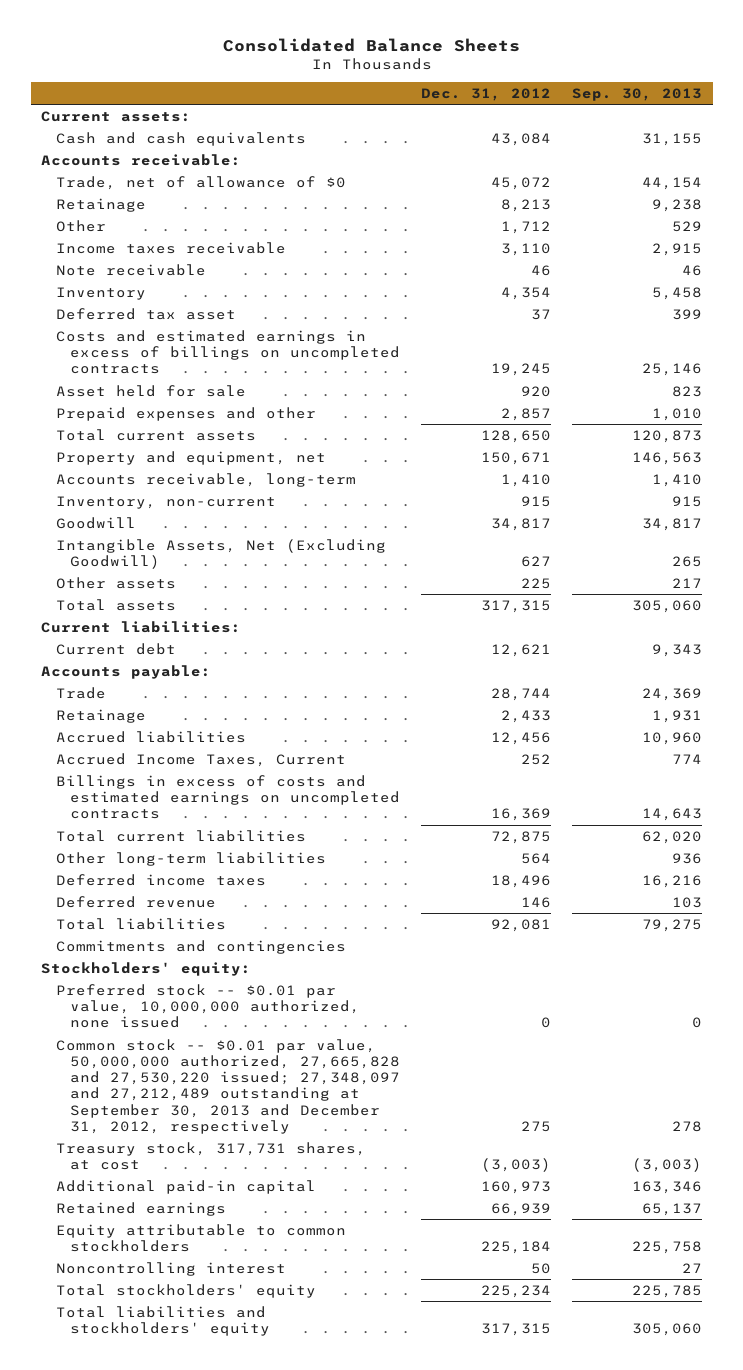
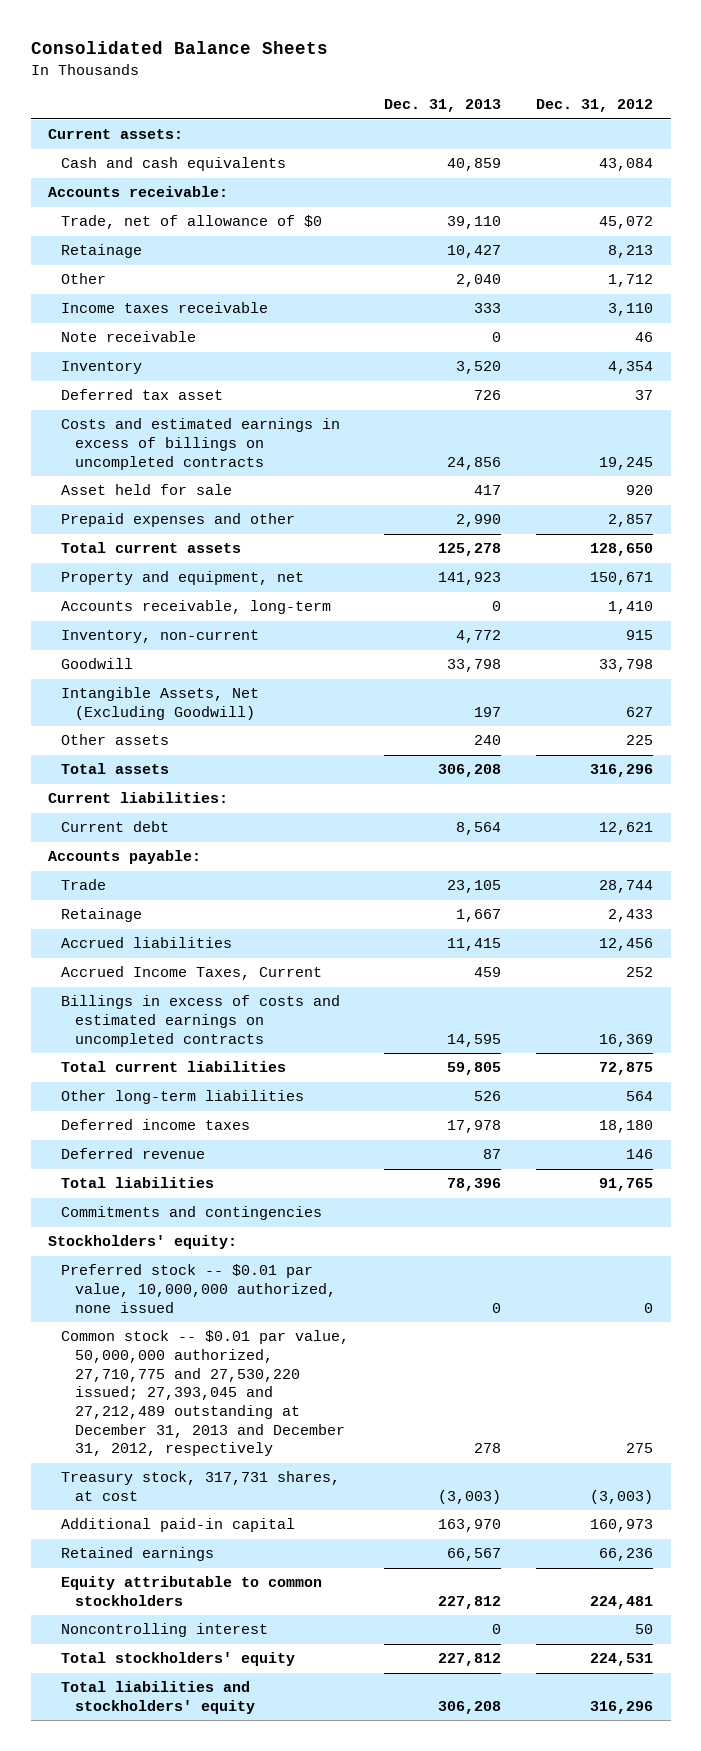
[572,88,703,102] Sep. 30, 2013 -> none
none -> [384,99,502,113] Dec. 31, 2013
[491,517,552,531] 34,817 -> [599,659,654,673] 33,798
[481,599,552,613] 317,315 -> [590,764,654,778] 316,296
[491,874,552,888] 18,496 -> [599,1120,654,1134] 18,180
[491,918,552,932] 92,081 -> [599,1178,654,1192] 91,765
[55,1038,401,1134] Common stock -- $0.01 par value, 50,000,000 authorized, 27,665,828 and 27,530,220 issued; 27,348,097 and 27,212,489 outstanding at September 30, 2013 and December 31, 2012, respectively -> [61,1330,350,1457] Common stock -- $0.01 par value, 50,000,000 authorized, 27,710,775 and 27,530,220 issued; 27,393,045 and 27,212,489 outstanding at December 31, 2013 and December 31, 2012, respectively
[491,1202,552,1216] 66,939 -> [599,1548,654,1562] 66,236
[481,1240,552,1254] 225,184 -> [590,1596,654,1610] 224,481
[481,1284,552,1298] 225,234 -> [590,1653,654,1667] 224,531
[481,1322,552,1336] 317,315 -> [590,1701,654,1715] 316,296

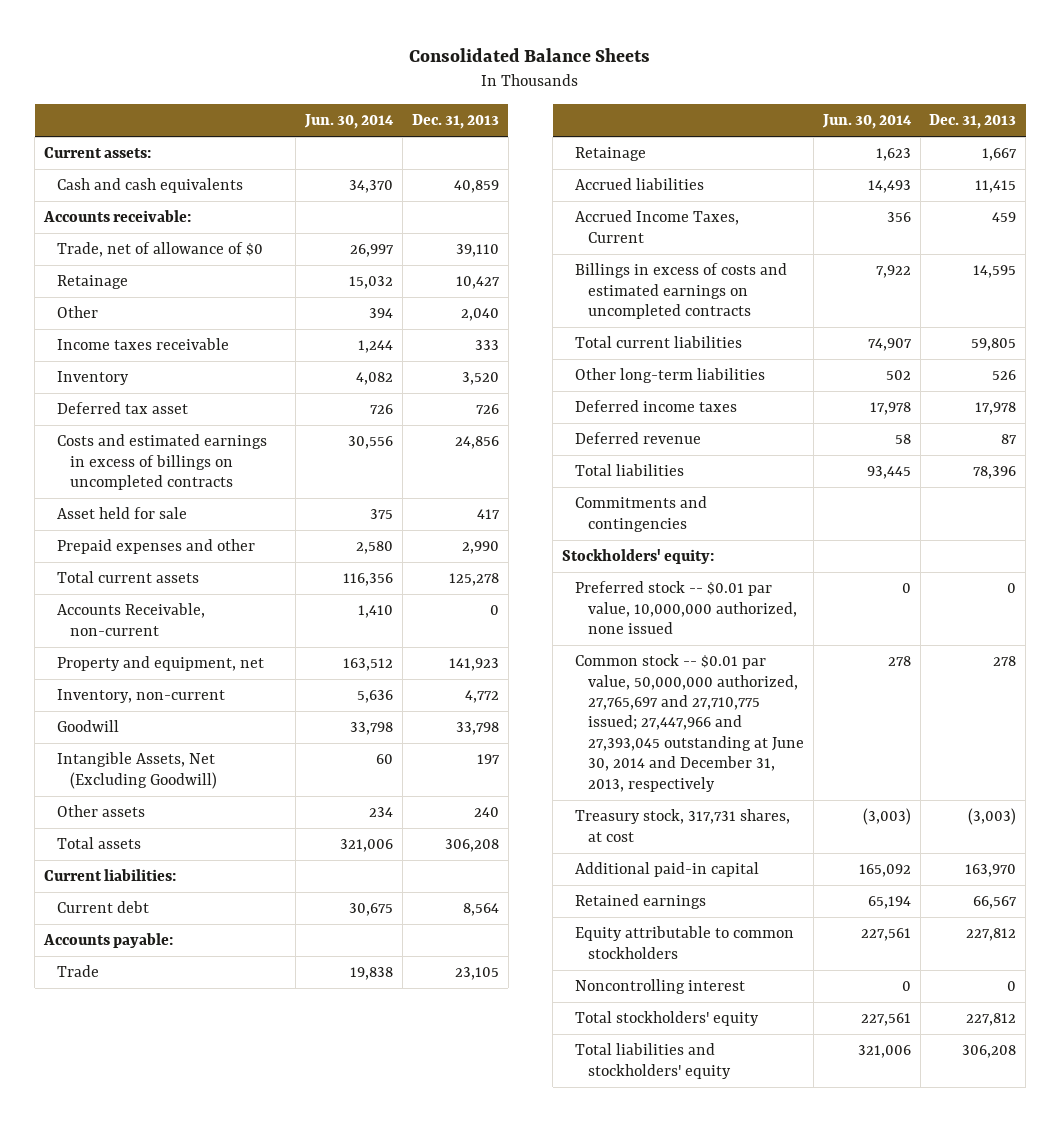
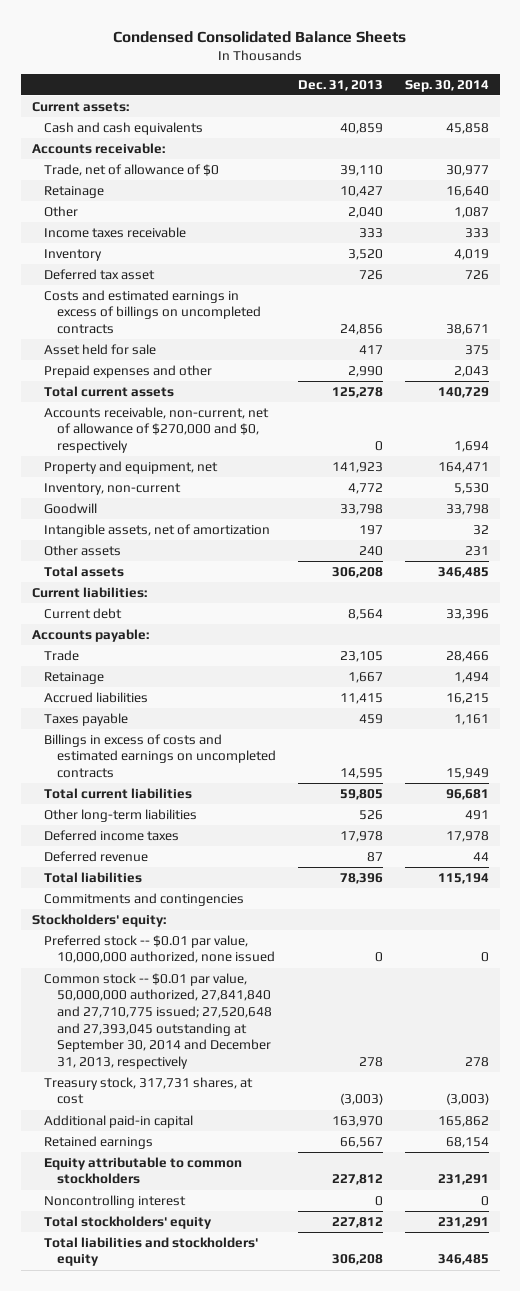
[409,48,651,63] Consolidated Balance Sheets -> [113,30,407,43] Condensed Consolidated Balance Sheets
[303,114,394,130] Jun. 30, 2014 -> none
none -> [404,79,489,92] Sep. 30, 2014
[57,603,206,636] Accounts Receivable, non-current -> [44,406,270,454] Accounts receivable, non-current, net of allowance of $270,000 and $0, respectively
[57,752,218,789] Intangible Assets, Net (Excluding Goodwill) -> [44,523,271,537] Intangible assets, net of amortization
[574,210,739,243] Accrued Income Taxes, Current -> [44,712,129,726] Taxes payable
[574,654,804,792] Common stock -- $0.01 par value, 50,000,000 authorized, 27,765,697 and 27,710,775 issued; 27,447,966 and 27,393,045 outstanding at June 30, 2014 and December 31, 2013, respectively -> [44,972,272,1069] Common stock -- $0.01 par value, 50,000,000 authorized, 27,841,840 and 27,710,775 issued; 27,520,648 and 27,393,045 outstanding at September 30, 2014 and December 31, 2013, respectively

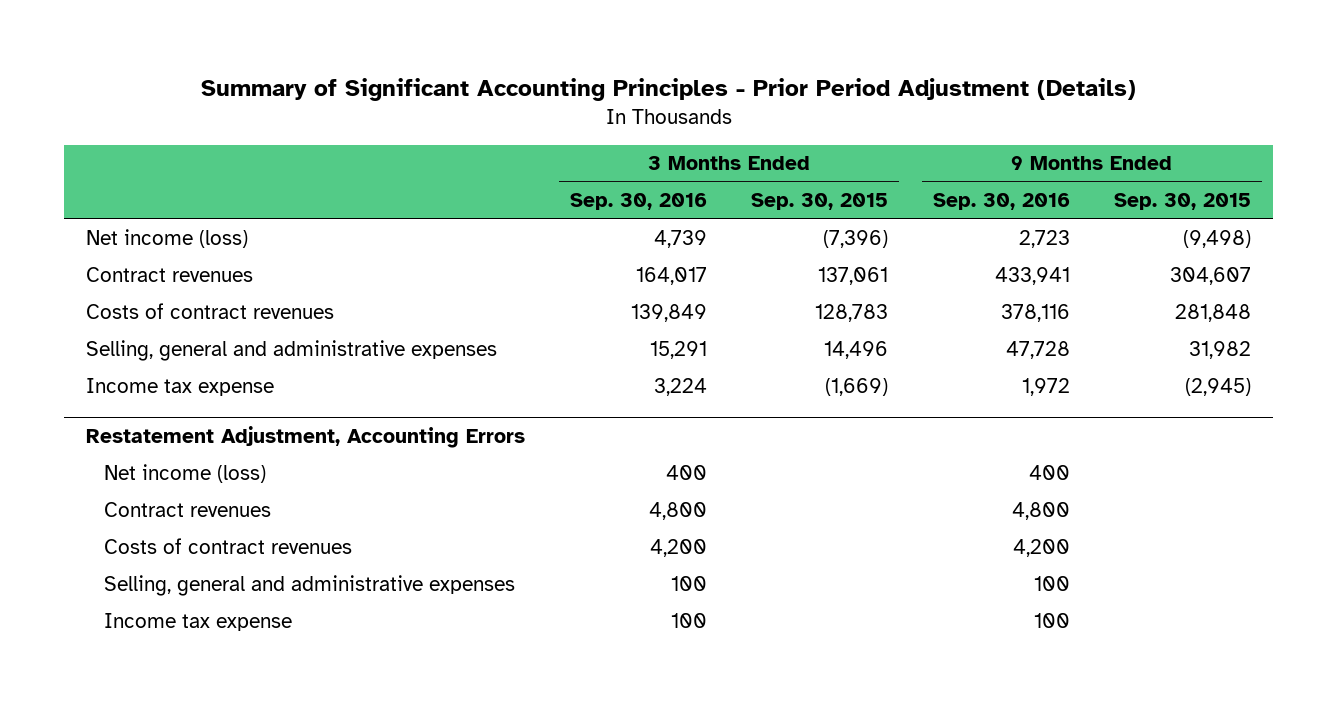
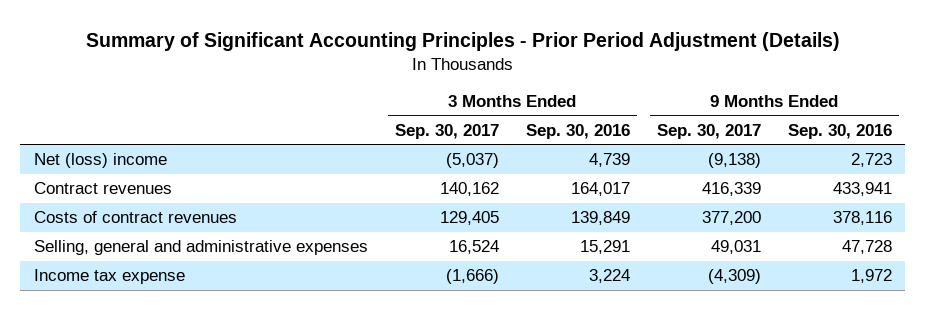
[751,193,889,211] Sep. 30, 2015 -> none
[1114,193,1252,211] Sep. 30, 2015 -> none
none -> [394,123,499,139] Sep. 30, 2017
none -> [656,123,761,139] Sep. 30, 2017
[86,229,249,249] Net income (loss) -> [33,153,167,169] Net (loss) income
[86,426,526,449] Restatement Adjustment, Accounting Errors -> none
[103,464,266,484] Net income (loss) -> none
[103,502,271,518] Contract revenues -> none
[103,538,352,555] Costs of contract revenues -> none
[103,575,515,597] Selling, general and administrative expenses -> none
[103,613,292,632] Income tax expense -> none

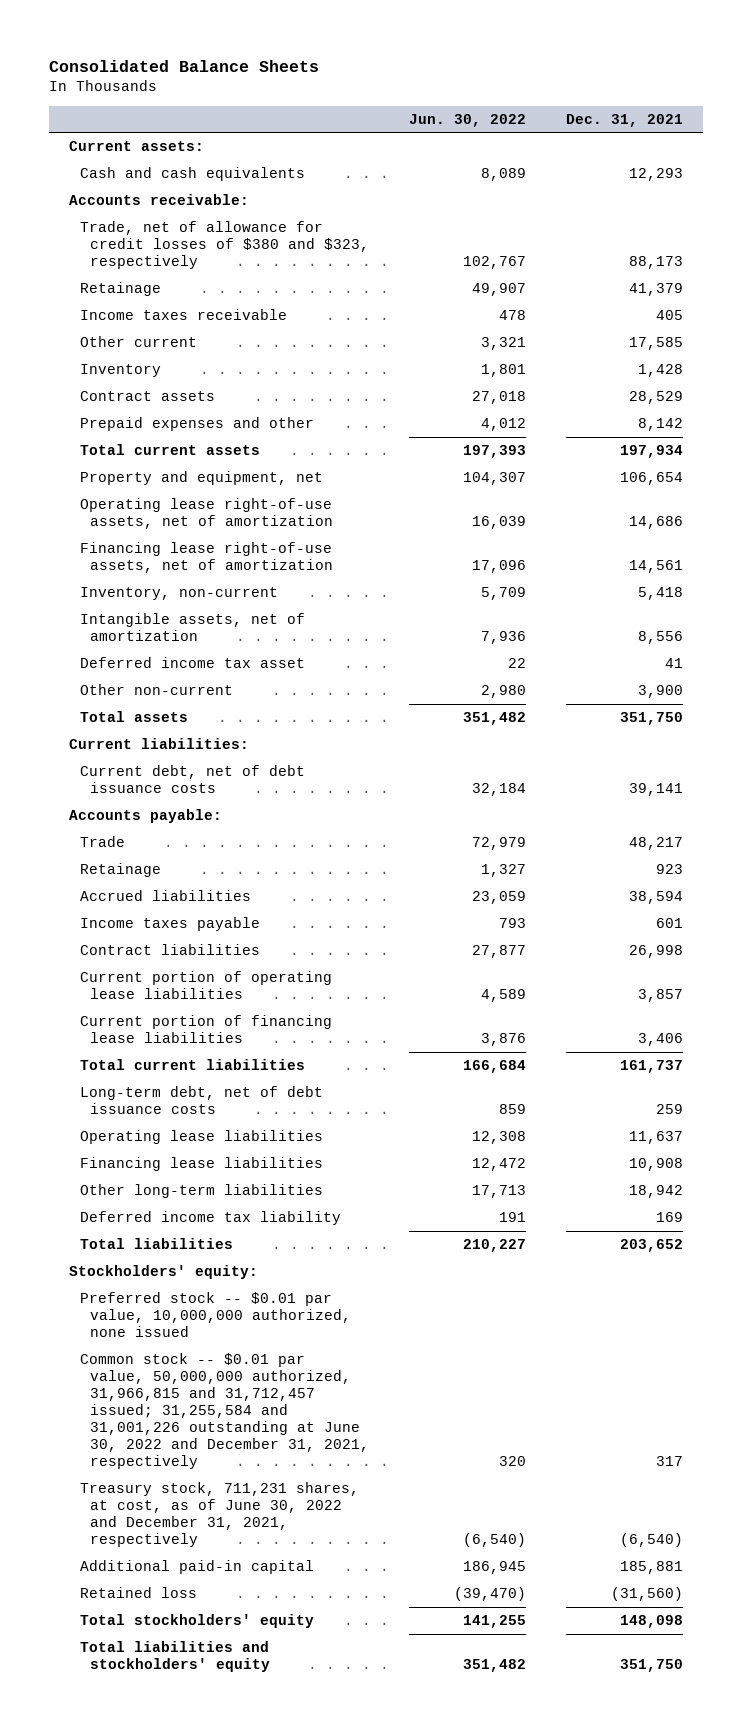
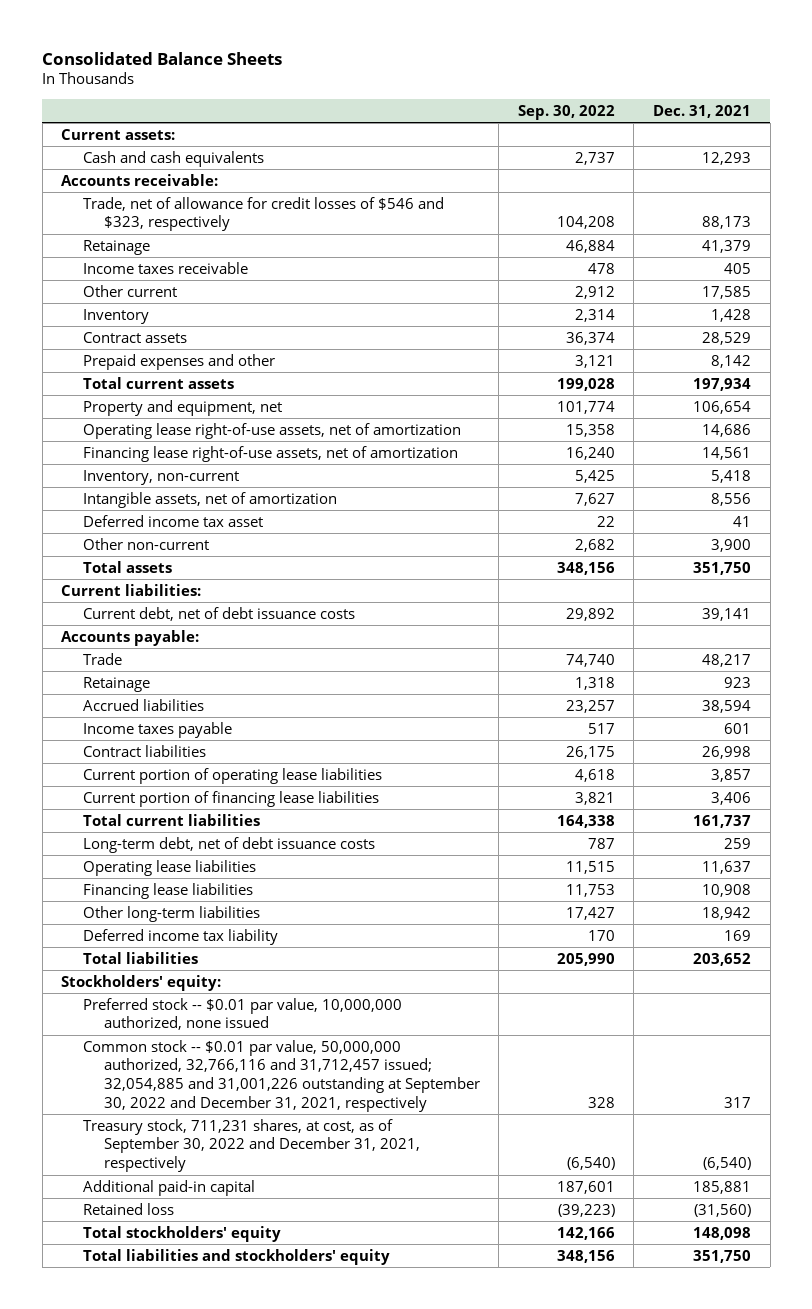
[409,113,527,127] Jun. 30, 2022 -> none
none -> [517,104,615,120] Sep. 30, 2022
[79,221,369,270] Trade, net of allowance for credit losses of $380 and $323, respectively -> [82,196,444,232] Trade, net of allowance for credit losses of $546 and $323, respectively
[79,1353,369,1470] Common stock -- $0.01 par value, 50,000,000 authorized, 31,966,815 and 31,712,457 issued; 31,255,584 and 31,001,226 outstanding at June 30, 2022 and December 31, 2021, respectively -> [82,1039,480,1112] Common stock -- $0.01 par value, 50,000,000 authorized, 32,766,116 and 31,712,457 issued; 32,054,885 and 31,001,226 outstanding at September 30, 2022 and December 31, 2021, respectively
[79,1482,359,1548] Treasury stock, 711,231 shares, at cost, as of June 30, 2022 and December 31, 2021, respectively -> [82,1118,420,1173] Treasury stock, 711,231 shares, at cost, as of September 30, 2022 and December 31, 2021, respectively

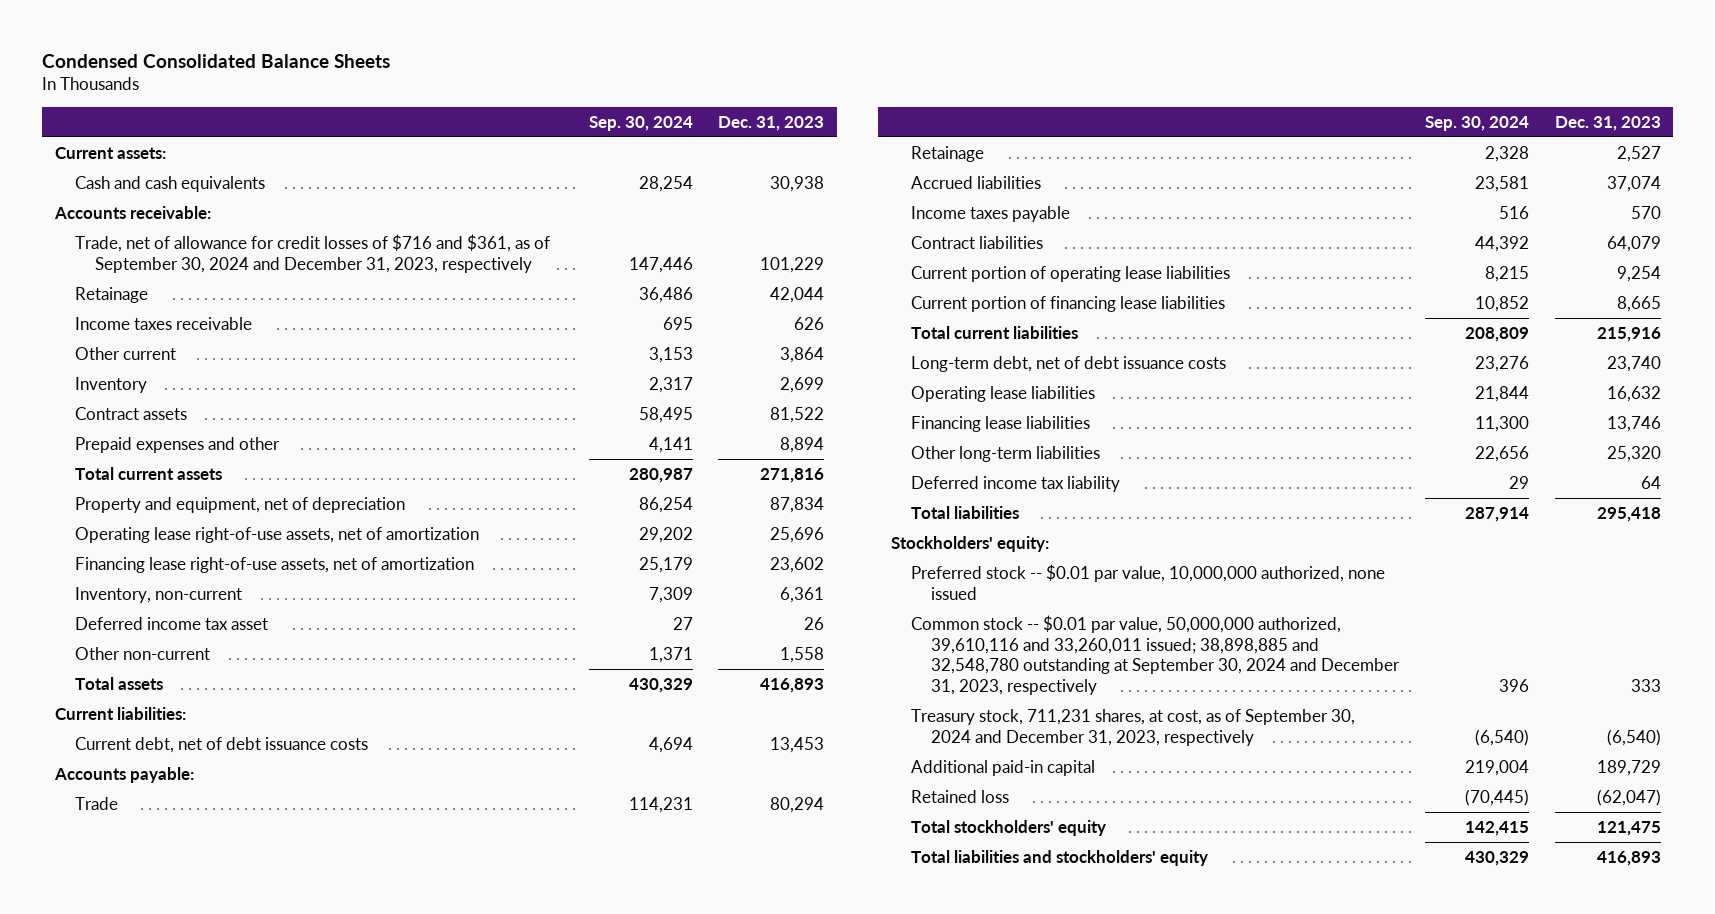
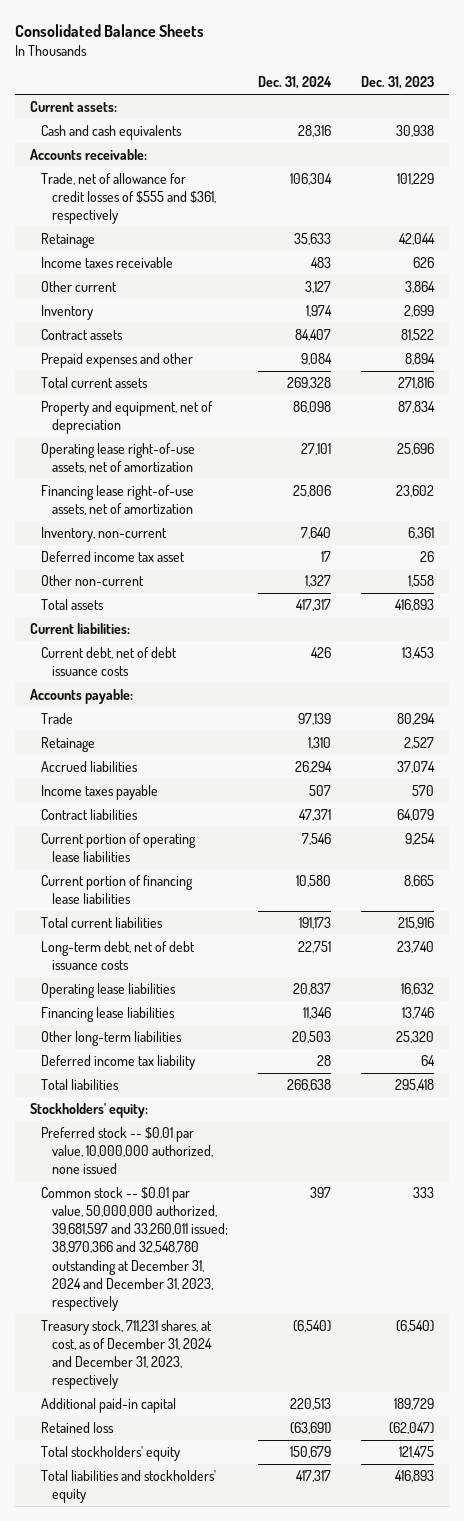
[42,53,391,68] Condensed Consolidated Balance Sheets -> [15,24,205,38] Consolidated Balance Sheets
[588,115,693,131] Sep. 30, 2024 -> none
none -> [257,76,332,90] Dec. 31, 2024
[74,233,550,273] Trade, net of allowance for credit losses of $716 and $361, as of September 30, 2024 and December 31, 2023, respectively -> [41,173,217,225] Trade, net of allowance for credit losses of $555 and $361, respectively
[911,614,1401,696] Common stock -- $0.01 par value, 50,000,000 authorized, 39,610,116 and 33,260,011 issued; 38,898,885 and 32,548,780 outstanding at September 30, 2024 and December 31, 2023, respectively -> [41,1187,229,1311] Common stock -- $0.01 par value, 50,000,000 authorized, 39,681,597 and 33,260,011 issued; 38,970,366 and 32,548,780 outstanding at December 31, 2024 and December 31, 2023, respectively
[911,708,1356,746] Treasury stock, 711,231 shares, at cost, as of September 30, 2024 and December 31, 2023, respectively -> [41,1320,213,1390] Treasury stock, 711,231 shares, at cost, as of December 31, 2024 and December 31, 2023, respectively

